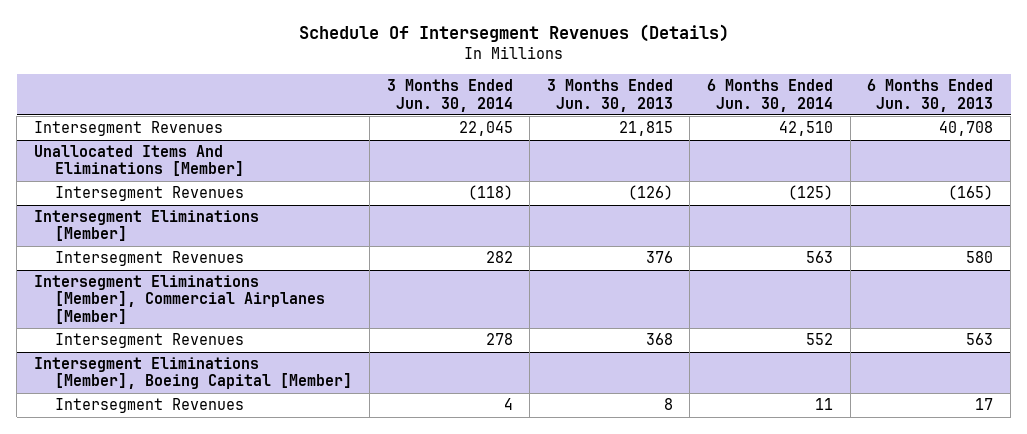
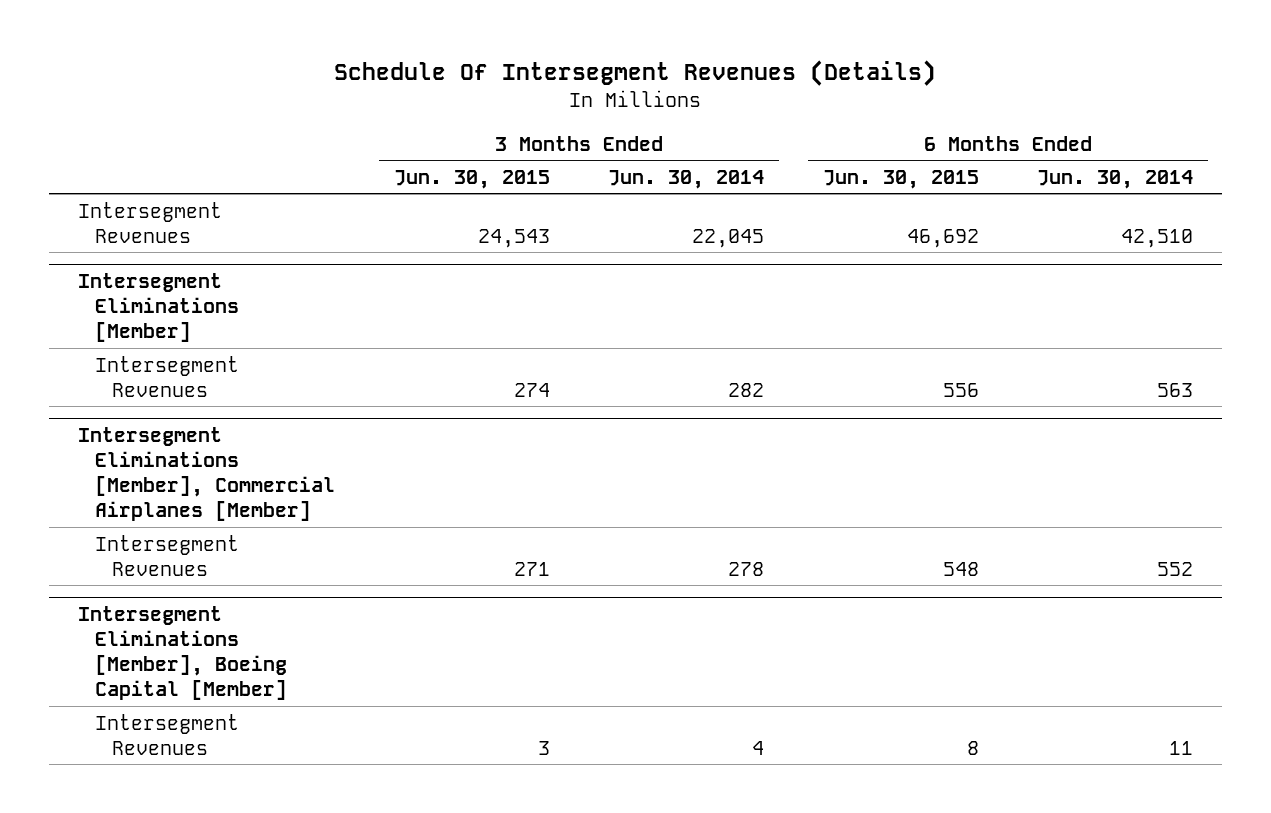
[546,79,673,112] 3 Months Ended Jun. 30, 2013 -> none
[867,79,994,112] 6 Months Ended Jun. 30, 2013 -> none
none -> [393,169,550,189] Jun. 30, 2015
none -> [822,169,979,189] Jun. 30, 2015
[33,145,245,177] Unallocated Items And Eliminations [Member] -> none
[55,186,245,202] Intersegment Revenues -> none

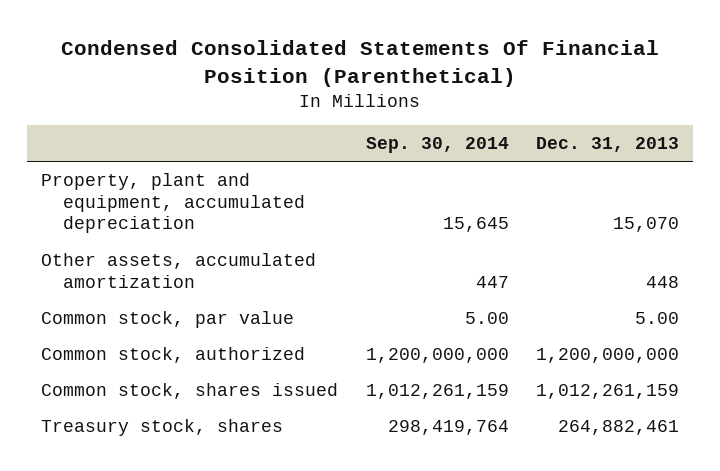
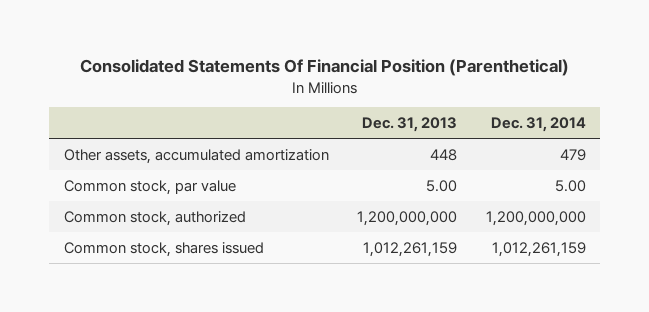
[61,39,660,87] Condensed Consolidated Statements Of Financial Position (Parenthetical) -> [79,59,569,77] Consolidated Statements Of Financial Position (Parenthetical)
[365,137,509,154] Sep. 30, 2014 -> none
none -> [490,117,586,133] Dec. 31, 2014
[40,172,305,234] Property, plant and equipment, accumulated depreciation -> none
[40,418,283,436] Treasury stock, shares -> none

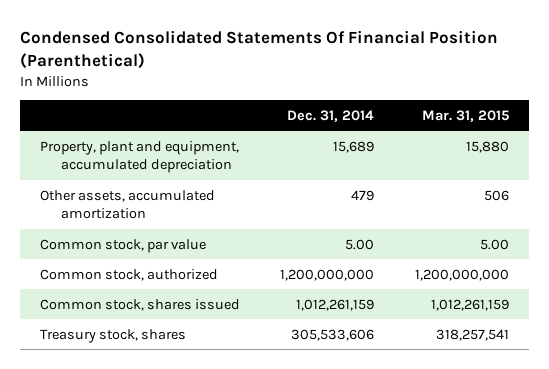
[79,59,569,77] Consolidated Statements Of Financial Position (Parenthetical) -> [20,29,499,69] Condensed Consolidated Statements Of Financial Position (Parenthetical)
[362,117,458,133] Dec. 31, 2013 -> none
none -> [421,109,509,122] Mar. 31, 2015
none -> [40,140,240,174] Property, plant and equipment, accumulated depreciation
none -> [40,328,187,343] Treasury stock, shares

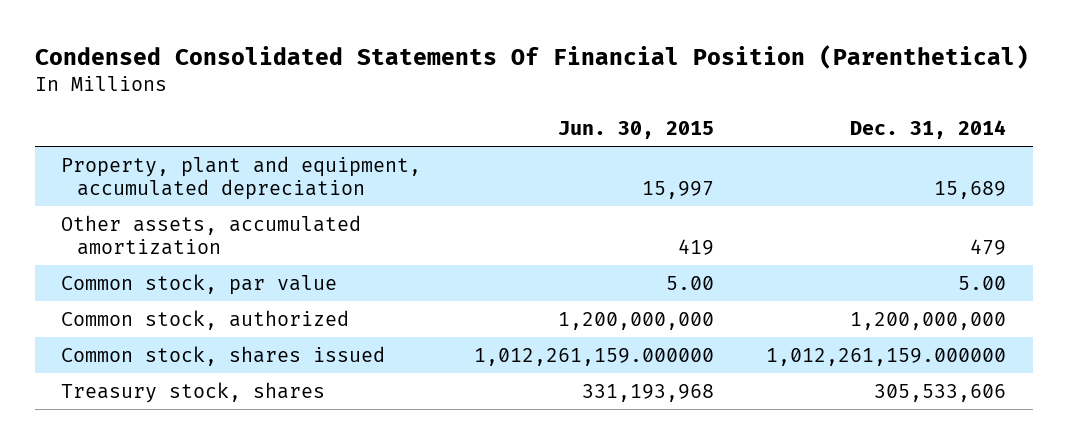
[421,109,509,122] Mar. 31, 2015 -> none
none -> [557,121,714,140] Jun. 30, 2015
[296,298,375,311] 1,012,261,159 -> [766,347,1007,366] 1,012,261,159.000000

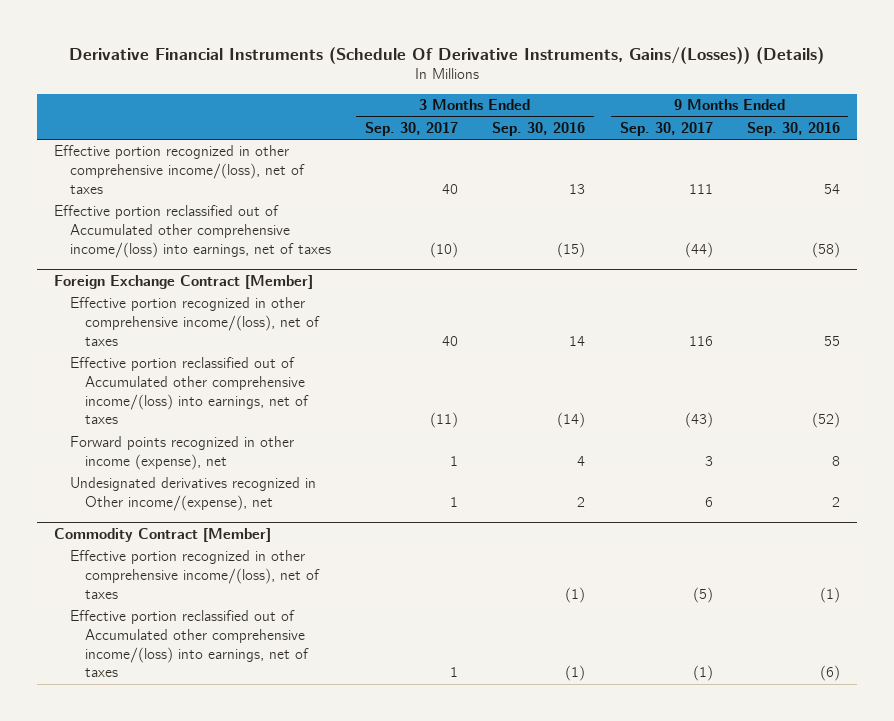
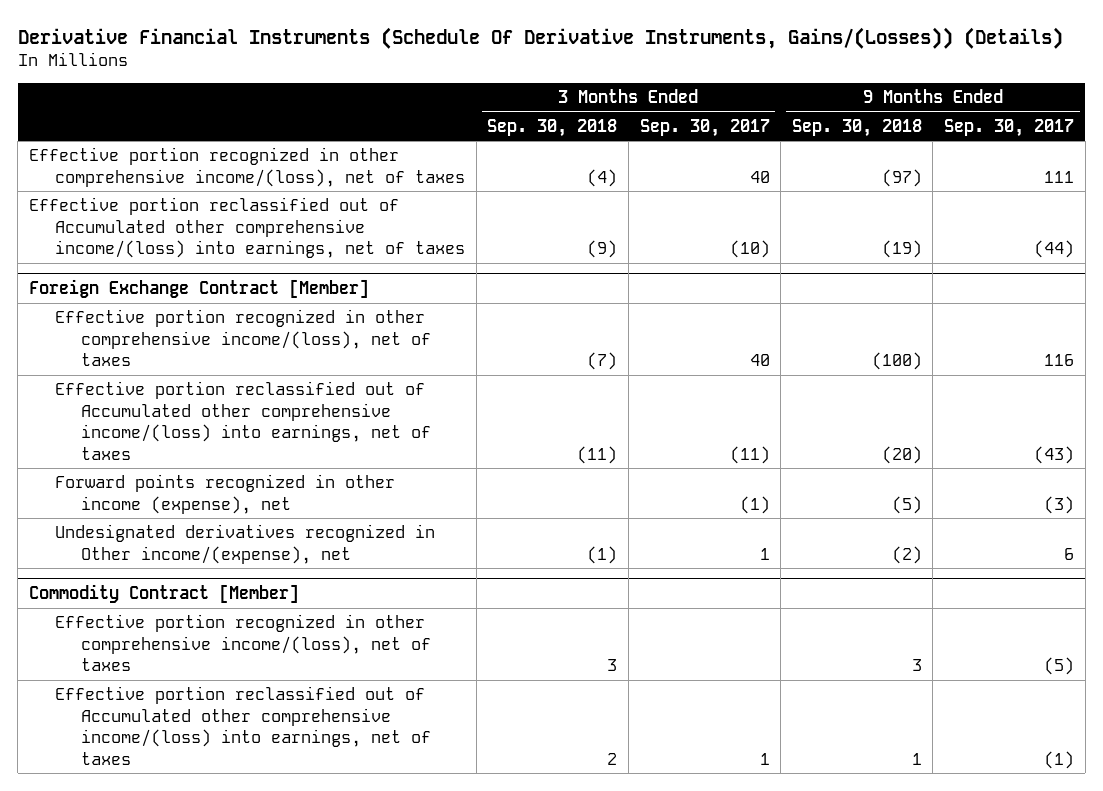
[492,122,586,137] Sep. 30, 2016 -> none
[746,122,840,137] Sep. 30, 2016 -> none
none -> [487,118,618,137] Sep. 30, 2018
none -> [791,118,922,137] Sep. 30, 2018
[449,455,458,466] 1 -> [739,495,770,514] (1)
[704,455,713,466] 3 -> [1044,495,1075,514] (3)

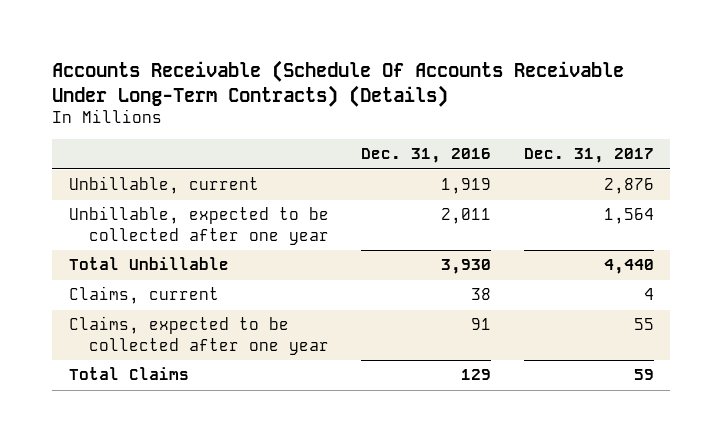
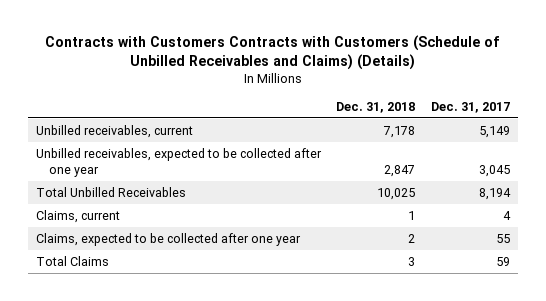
[52,60,625,107] Accounts Receivable (Schedule Of Accounts Receivable Under Long-Term Contracts) (Details) -> [44,35,500,71] Contracts with Customers Contracts with Customers (Schedule of Unbilled Receivables and Claims) (Details)
[361,148,492,164] Dec. 31, 2016 -> none
none -> [336,101,416,113] Dec. 31, 2018
[68,257,229,271] Total Unbillable -> none
[68,176,259,195] Unbillable, current -> [35,124,193,138] Unbilled receivables, current
[603,178,654,195] 2,876 -> [479,125,511,138] 5,149
[68,206,330,245] Unbillable, expected to be collected after one year -> [35,147,322,177] Unbilled receivables, expected to be collected after one year
[603,208,654,225] 1,564 -> [479,164,511,177] 3,045
none -> [35,186,186,197] Total Unbilled Receivables

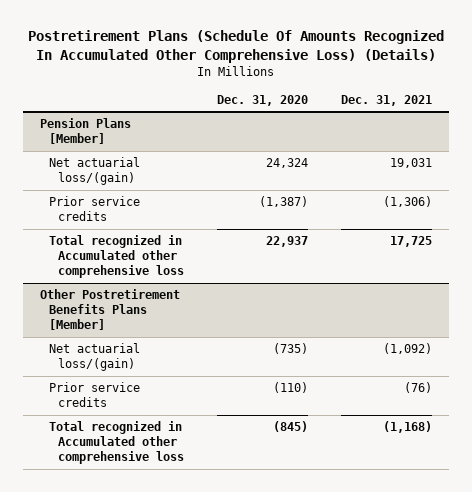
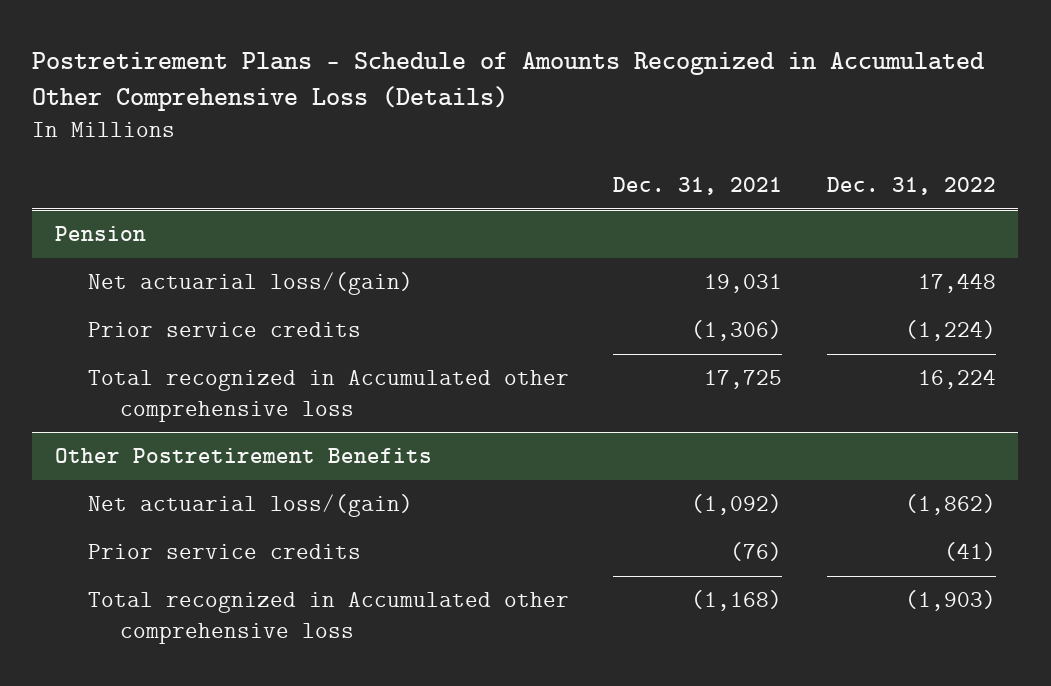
[27,30,444,63] Postretirement Plans (Schedule Of Amounts Recognized In Accumulated Other Comprehensive Loss) (Details) -> [32,51,986,112] Postretirement Plans - Schedule of Amounts Recognized in Accumulated Other Comprehensive Loss (Details)
[217,94,309,106] Dec. 31, 2020 -> none
none -> [827,176,997,195] Dec. 31, 2022
[39,118,131,145] Pension Plans [Member] -> [54,226,146,242] Pension
[39,289,180,331] Other Postretirement Benefits Plans [Member] -> [54,448,432,464] Other Postretirement Benefits

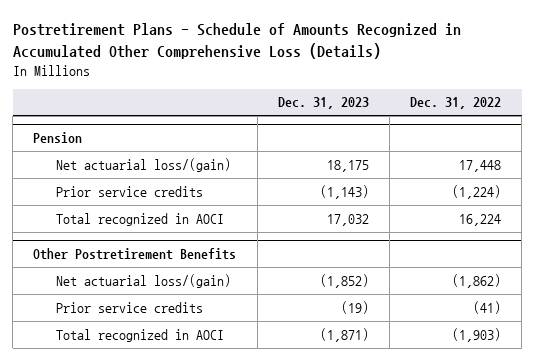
[613,176,783,195] Dec. 31, 2021 -> none
none -> [277,97,369,110] Dec. 31, 2023
[87,370,569,422] Total recognized in Accumulated other comprehensive loss -> [55,212,224,226] Total recognized in AOCI
[87,592,569,644] Total recognized in Accumulated other comprehensive loss -> [55,328,224,342] Total recognized in AOCI

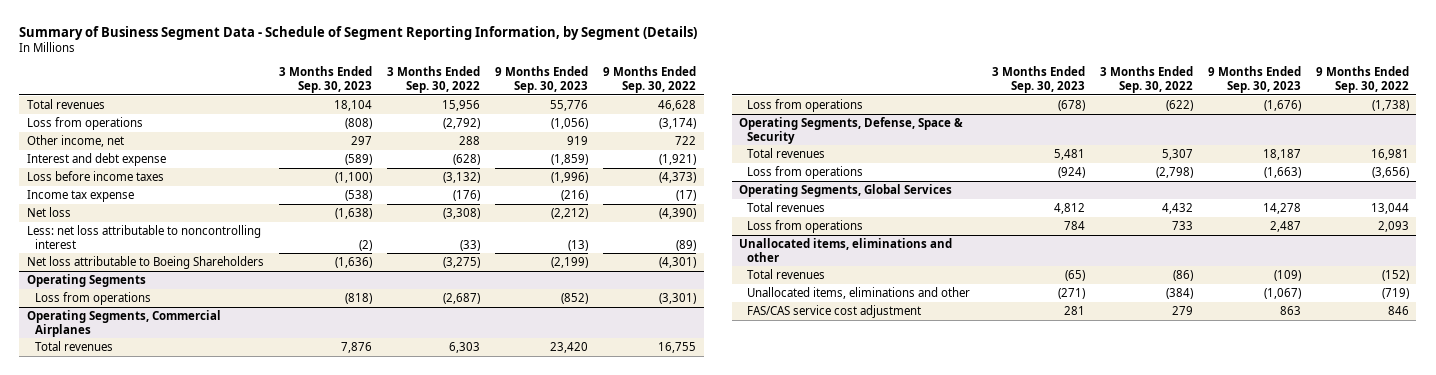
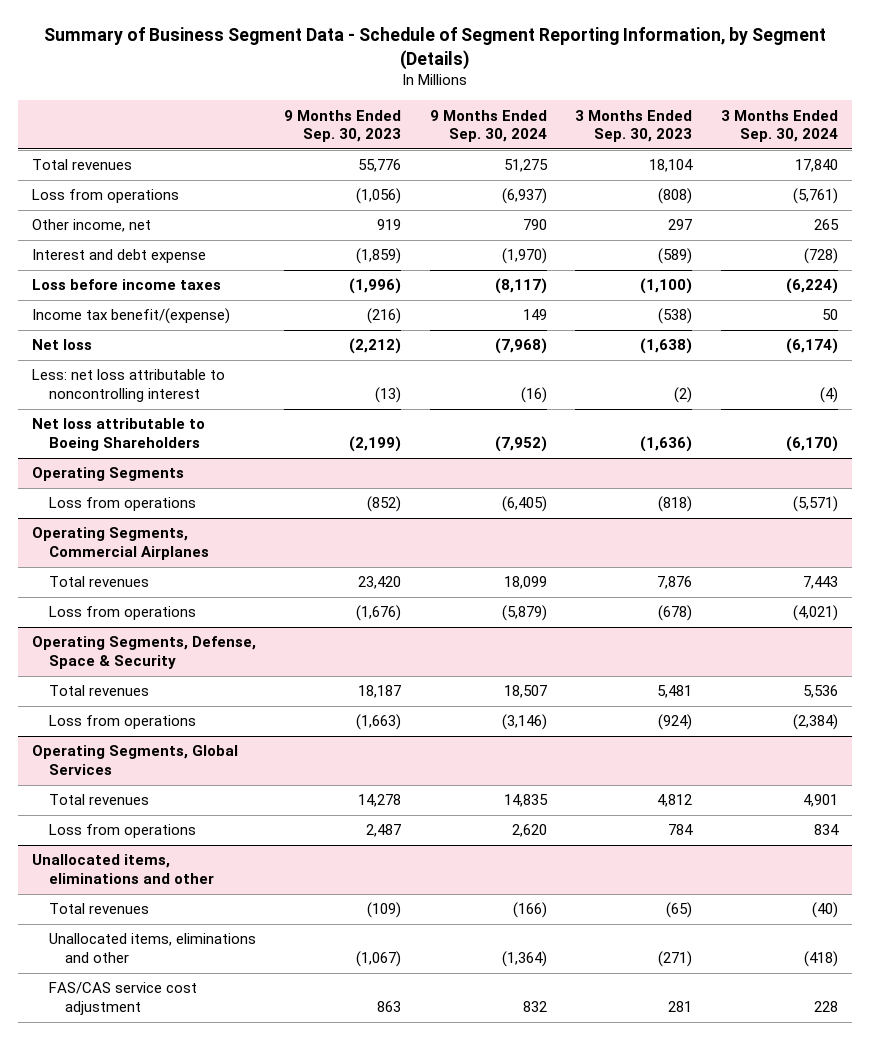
[386,66,480,94] 3 Months Ended Sep. 30, 2022 -> none
[603,66,697,94] 9 Months Ended Sep. 30, 2022 -> none
none -> [429,109,547,142] 9 Months Ended Sep. 30, 2024
none -> [720,109,838,142] 3 Months Ended Sep. 30, 2024
[26,189,134,202] Income tax expense -> [31,308,230,325] Income tax benefit/(expense)

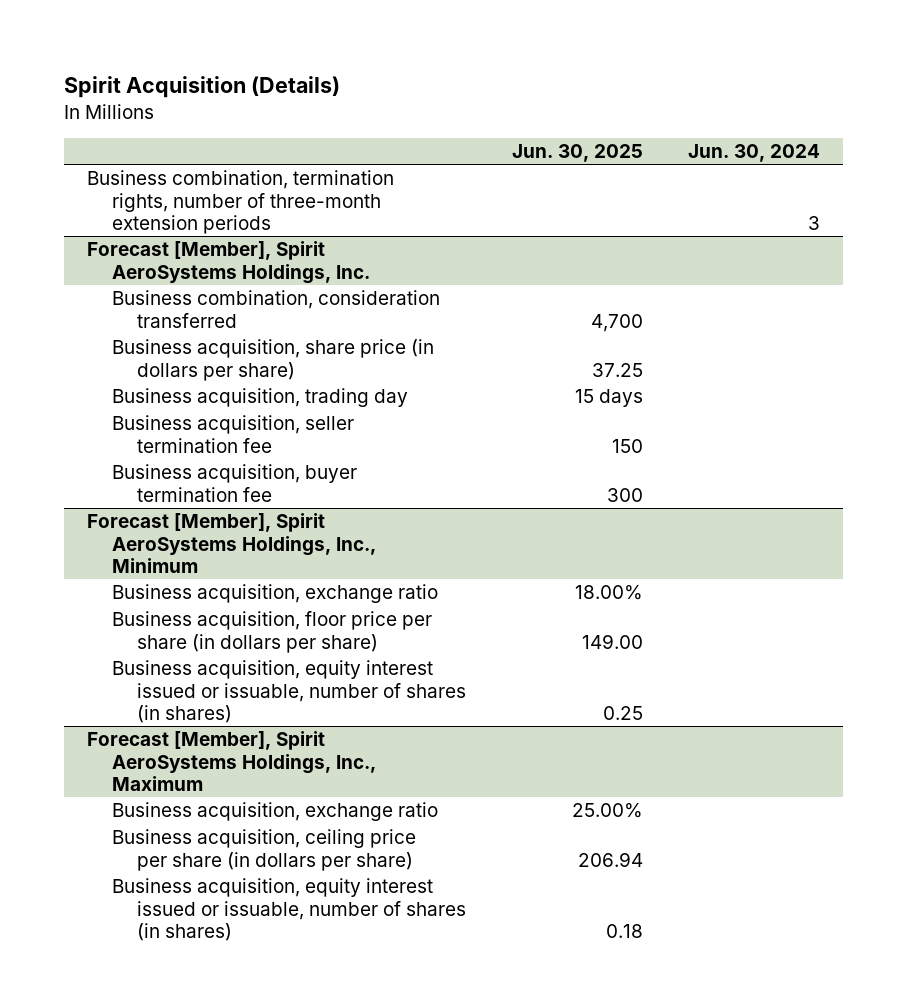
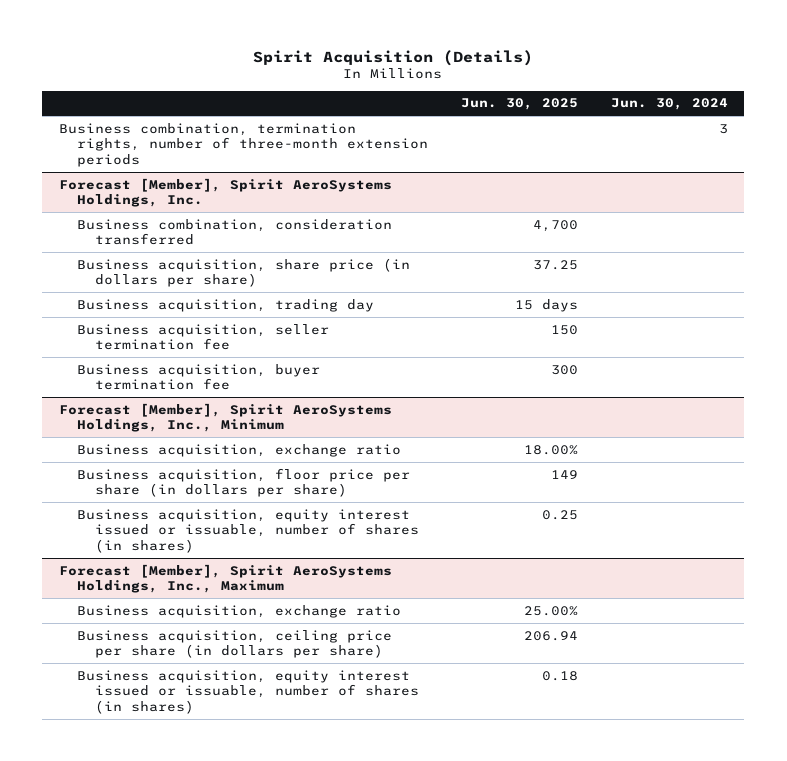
[581,633,643,649] 149.00 -> [550,469,578,479] 149

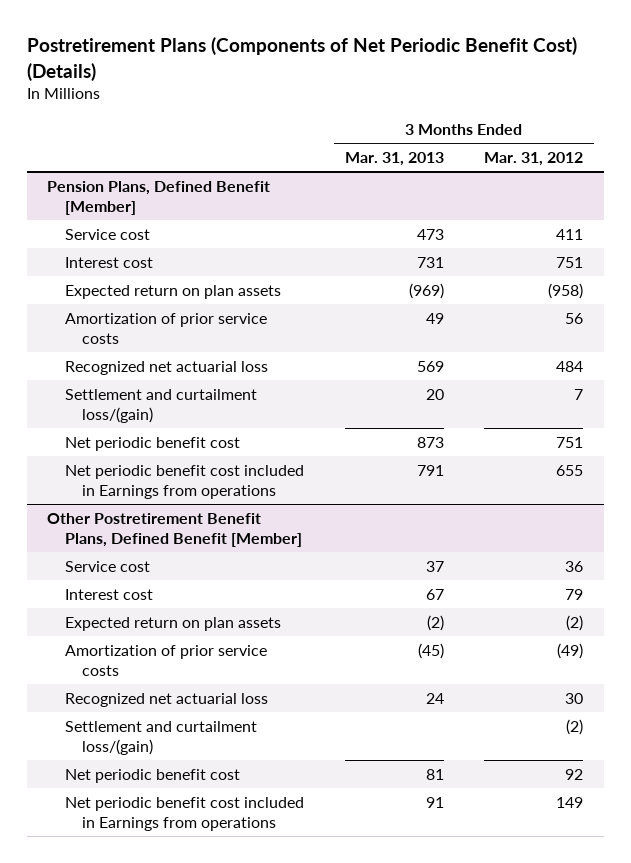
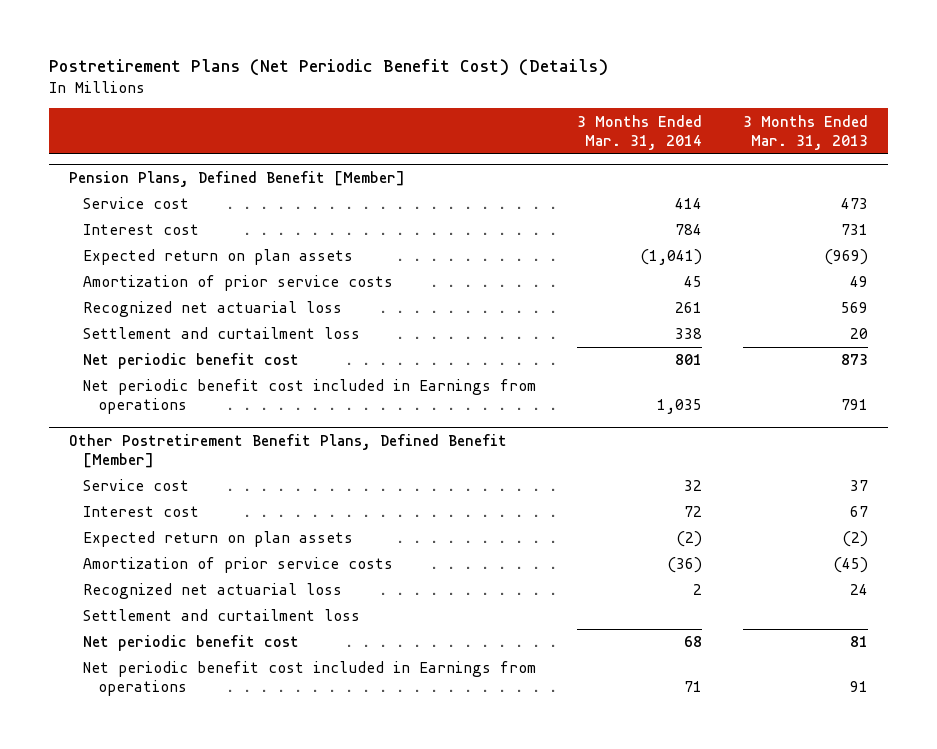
[27,37,578,81] Postretirement Plans (Components of Net Periodic Benefit Cost) (Details) -> [48,59,608,77] Postretirement Plans (Net Periodic Benefit Cost) (Details)
[484,152,584,167] Mar. 31, 2012 -> none
none -> [577,114,703,150] 3 Months Ended Mar. 31, 2014
[64,388,257,424] Settlement and curtailment loss/(gain) -> [83,327,361,340] Settlement and curtailment loss
[64,720,257,756] Settlement and curtailment loss/(gain) -> [83,609,361,622] Settlement and curtailment loss

